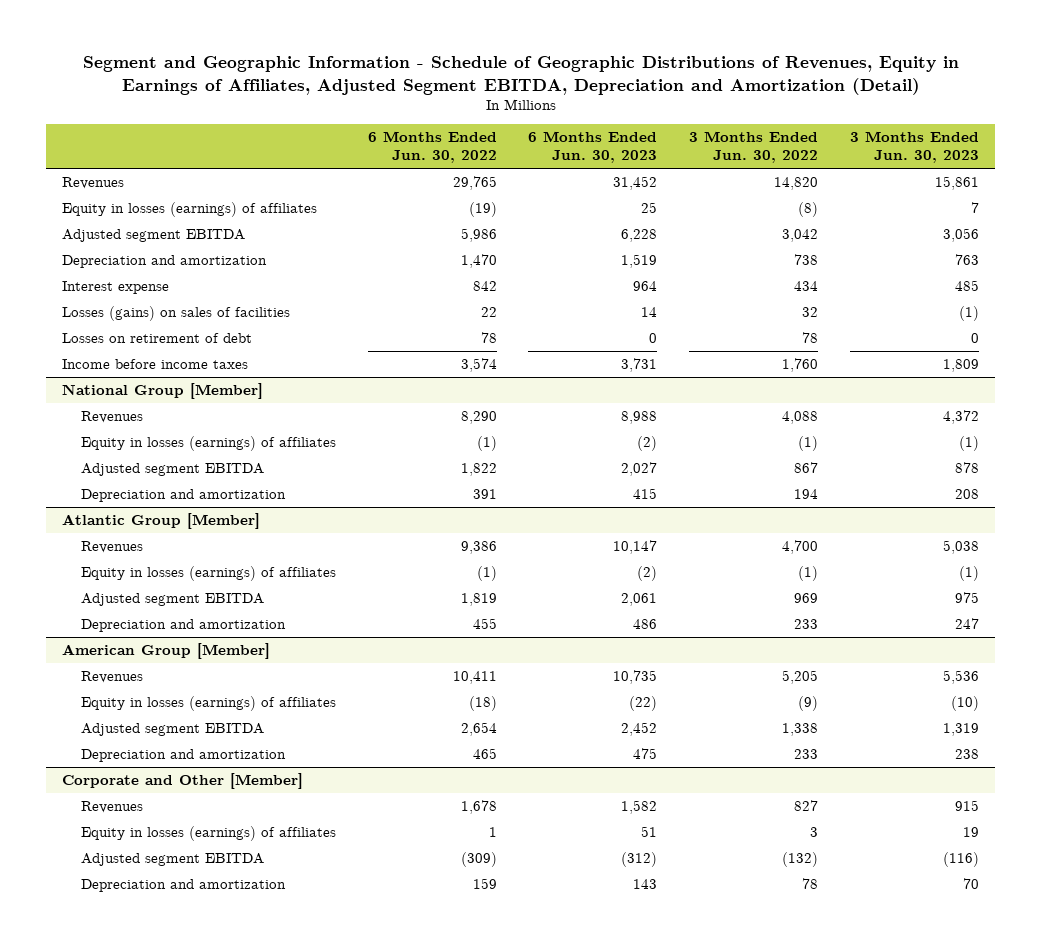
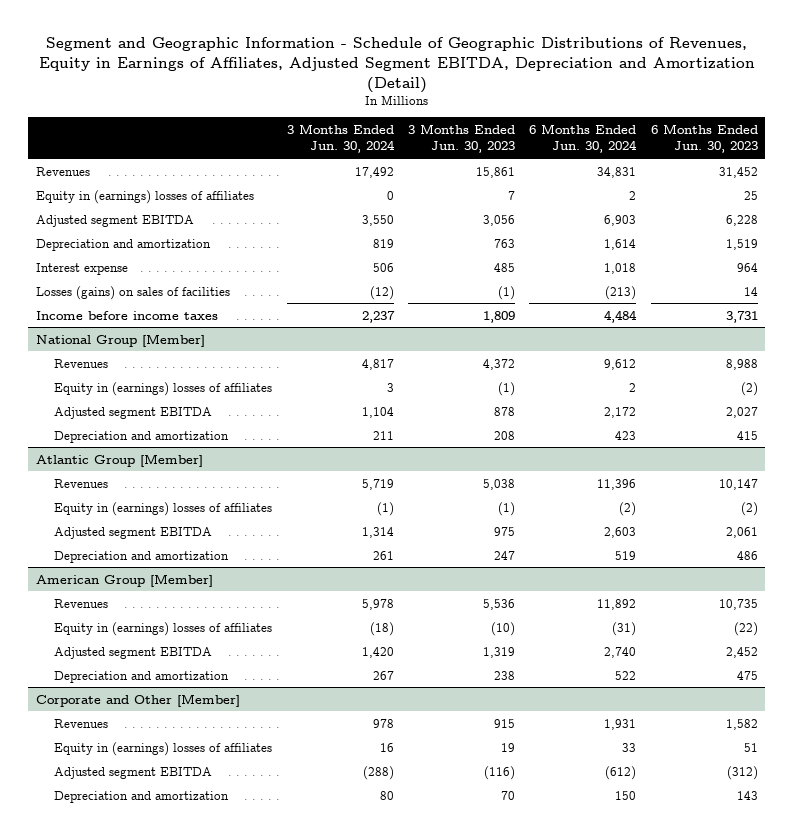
[367,131,497,163] 6 Months Ended Jun. 30, 2022 -> none
[689,131,819,163] 3 Months Ended Jun. 30, 2022 -> none
none -> [286,123,395,154] 3 Months Ended Jun. 30, 2024
none -> [529,123,638,154] 6 Months Ended Jun. 30, 2024
[62,202,318,218] Equity in losses (earnings) of affiliates -> [35,189,254,204] Equity in (earnings) losses of affiliates
[62,333,253,344] Losses on retirement of debt -> none
[80,436,336,452] Equity in losses (earnings) of affiliates -> [54,381,273,396] Equity in (earnings) losses of affiliates
[80,566,336,582] Equity in losses (earnings) of affiliates -> [54,501,273,516] Equity in (earnings) losses of affiliates
[80,696,336,712] Equity in losses (earnings) of affiliates -> [54,621,273,636] Equity in (earnings) losses of affiliates
[80,826,336,842] Equity in losses (earnings) of affiliates -> [54,741,273,756] Equity in (earnings) losses of affiliates

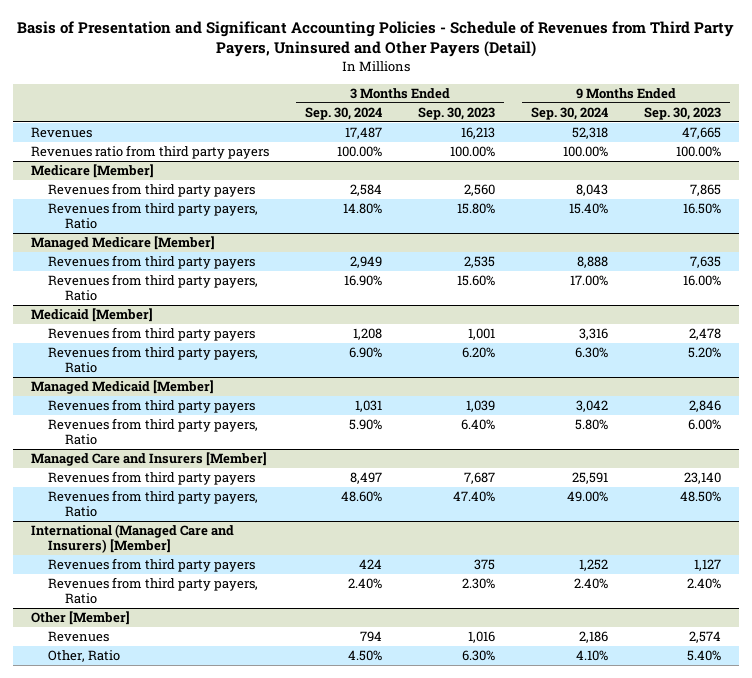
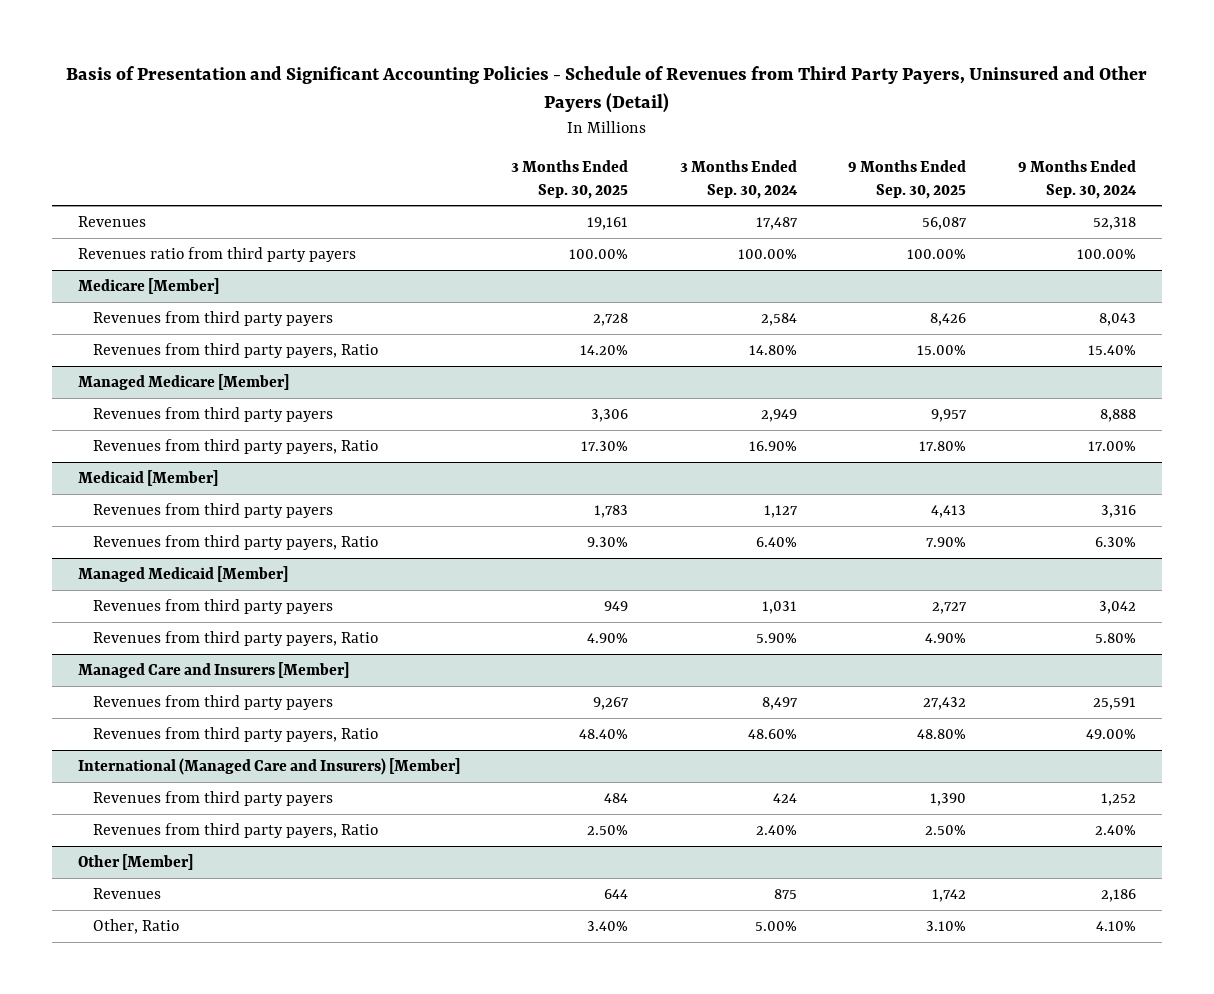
[418,106,496,120] Sep. 30, 2023 -> none
[644,106,722,120] Sep. 30, 2023 -> none
none -> [511,160,629,199] 3 Months Ended Sep. 30, 2025
none -> [848,160,967,199] 9 Months Ended Sep. 30, 2025
[353,328,383,341] 1,208 -> [763,504,798,518] 1,127
[349,347,383,359] 6.90% -> [755,536,797,547] 6.40%
[360,631,383,643] 794 -> [773,888,797,899] 875
[348,650,383,662] 4.50% -> [754,920,797,931] 5.00%

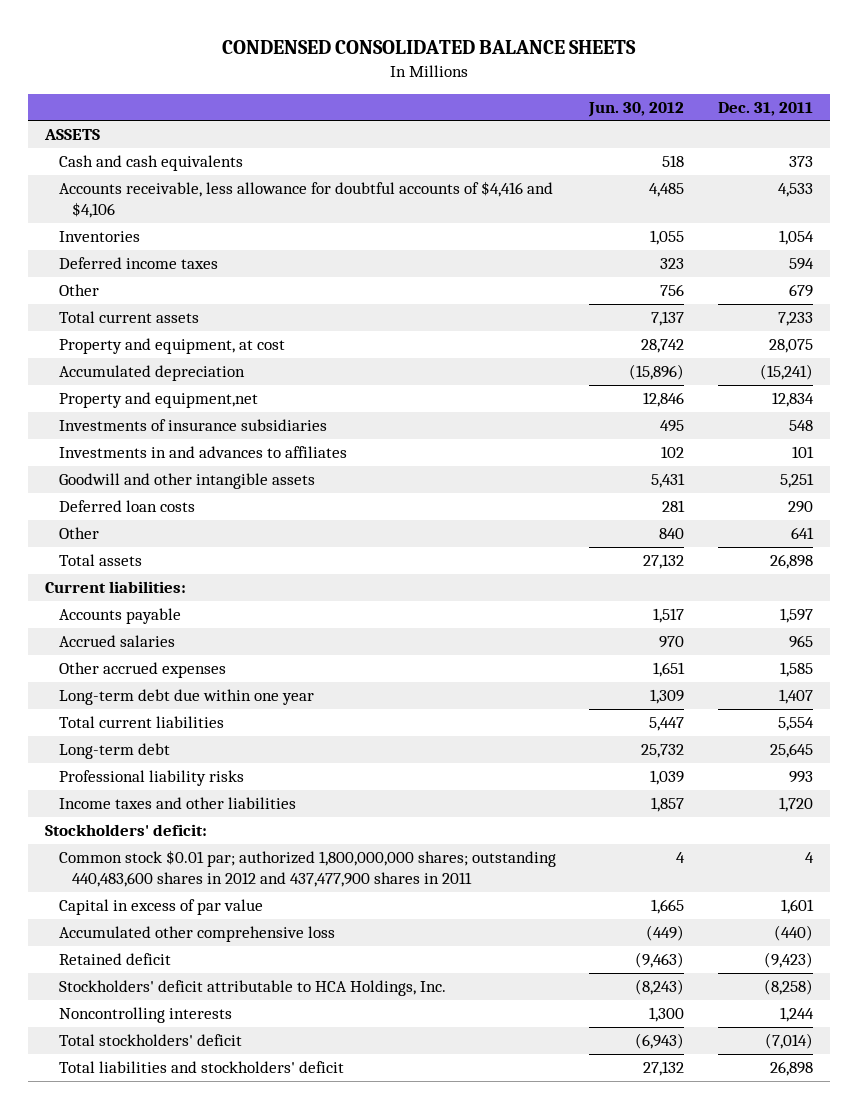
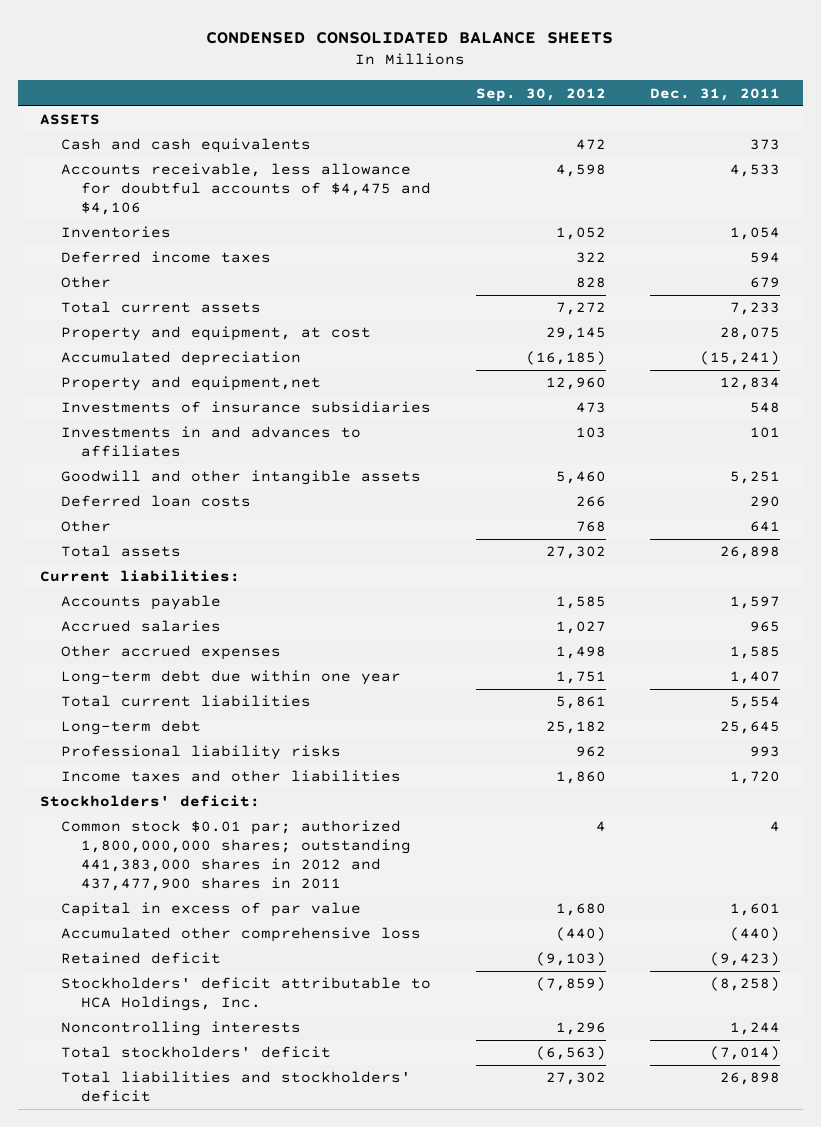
[588,101,685,117] Jun. 30, 2012 -> none
none -> [475,87,606,102] Sep. 30, 2012
[58,180,553,219] Accounts receivable, less allowance for doubtful accounts of $4,416 and $4,106 -> [60,163,431,216] Accounts receivable, less allowance for doubtful accounts of $4,475 and $4,106
[58,849,556,888] Common stock $0.01 par; authorized 1,800,000,000 shares; outstanding 440,483,600 shares in 2012 and 437,477,900 shares in 2011 -> [60,820,411,892] Common stock $0.01 par; authorized 1,800,000,000 shares; outstanding 441,383,000 shares in 2012 and 437,477,900 shares in 2011

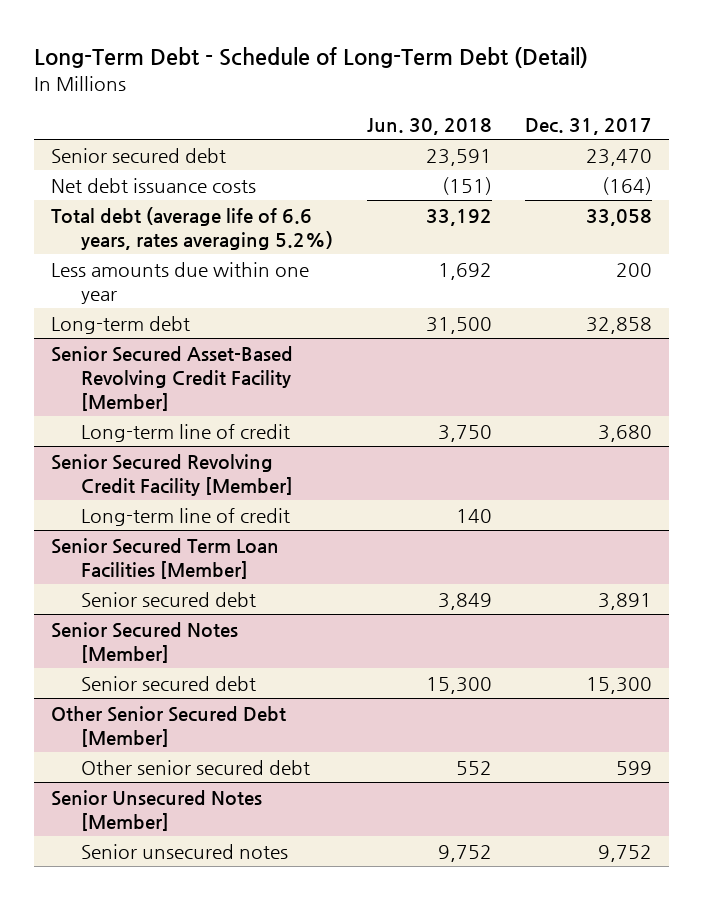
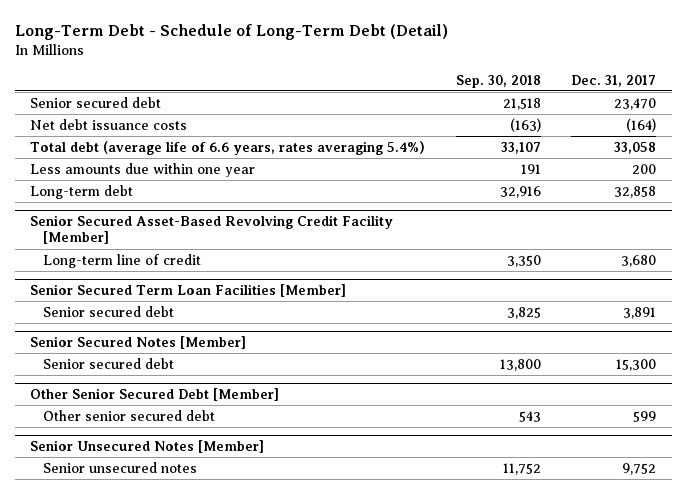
[366,117,492,135] Jun. 30, 2018 -> none
none -> [455,74,541,88] Sep. 30, 2018
[51,206,333,250] Total debt (average life of 6.6 years, rates averaging 5.2%) -> [30,140,426,155] Total debt (average life of 6.6 years, rates averaging 5.4%)
[51,453,293,496] Senior Secured Revolving Credit Facility [Member] -> none
[80,507,290,526] Long-term line of credit -> none

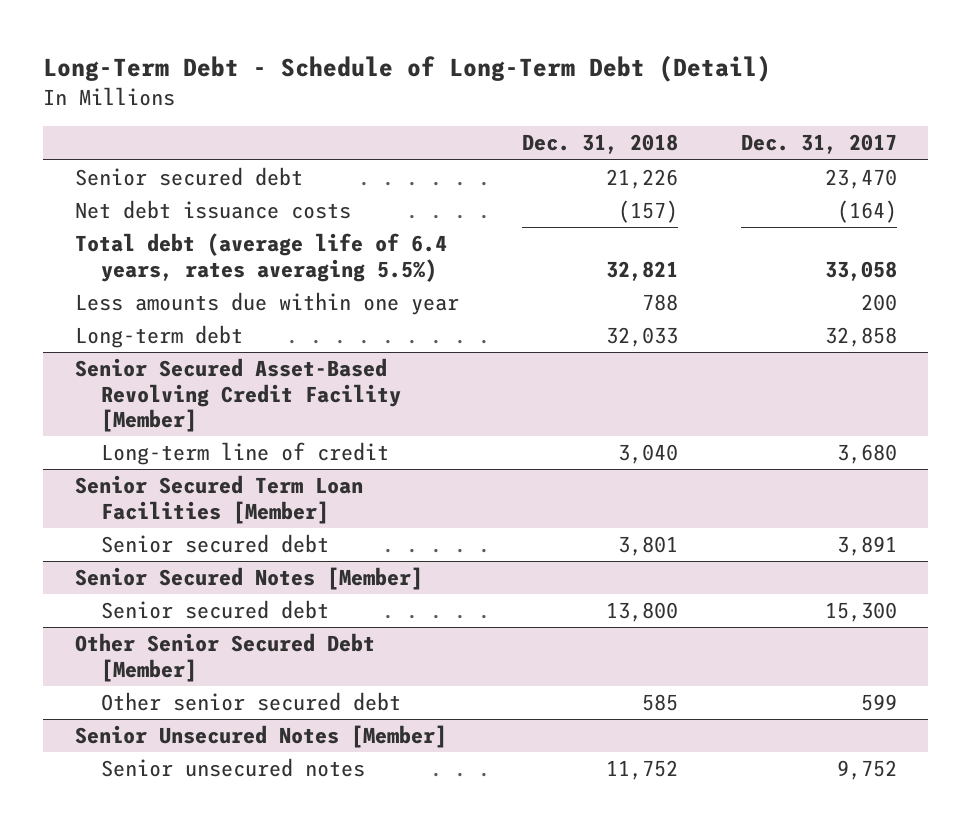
[455,74,541,88] Sep. 30, 2018 -> none
none -> [521,134,678,155] Dec. 31, 2018
[30,140,426,155] Total debt (average life of 6.6 years, rates averaging 5.4%) -> [74,233,447,282] Total debt (average life of 6.4 years, rates averaging 5.5%)

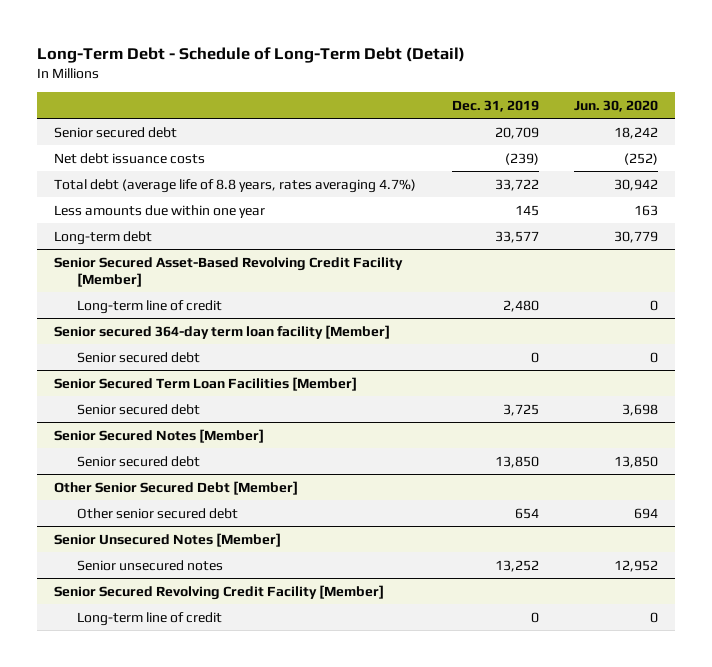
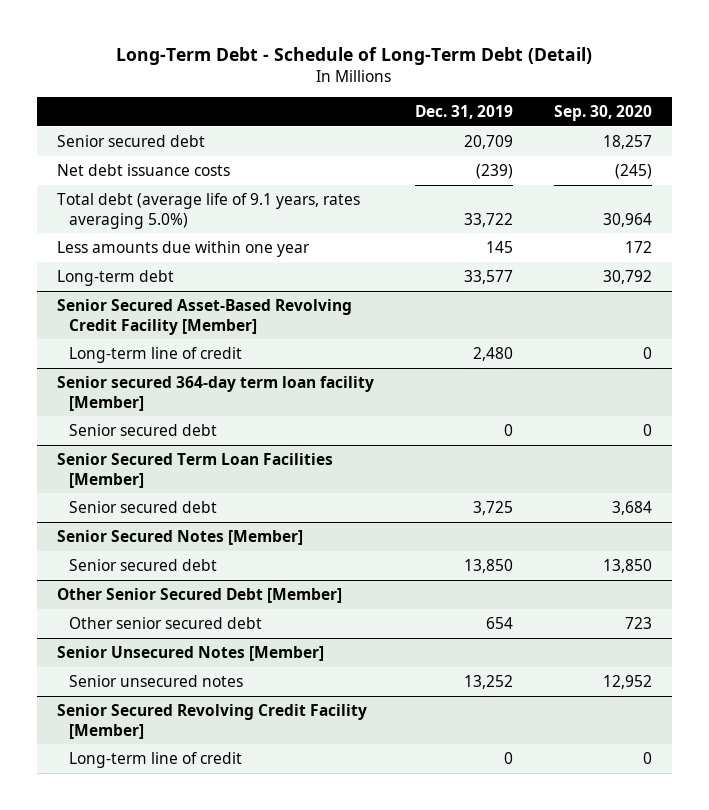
[573,99,658,112] Jun. 30, 2020 -> none
none -> [553,105,652,122] Sep. 30, 2020
[54,178,417,193] Total debt (average life of 8.8 years, rates averaging 4.7%) -> [57,192,361,229] Total debt (average life of 9.1 years, rates averaging 5.0%)

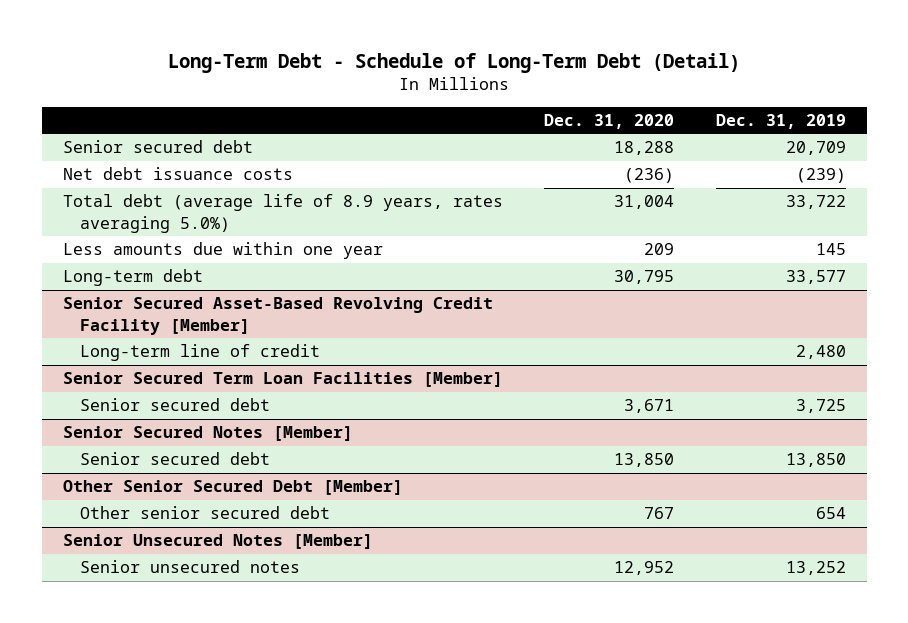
[553,105,652,122] Sep. 30, 2020 -> none
none -> [544,113,675,129] Dec. 31, 2020
[57,192,361,229] Total debt (average life of 9.1 years, rates averaging 5.0%) -> [62,194,503,233] Total debt (average life of 8.9 years, rates averaging 5.0%)
[57,375,375,411] Senior secured 364-day term loan facility [Member] -> none
[69,423,218,436] Senior secured debt -> none
[57,703,368,739] Senior Secured Revolving Credit Facility [Member] -> none
[69,751,243,768] Long-term line of credit -> none

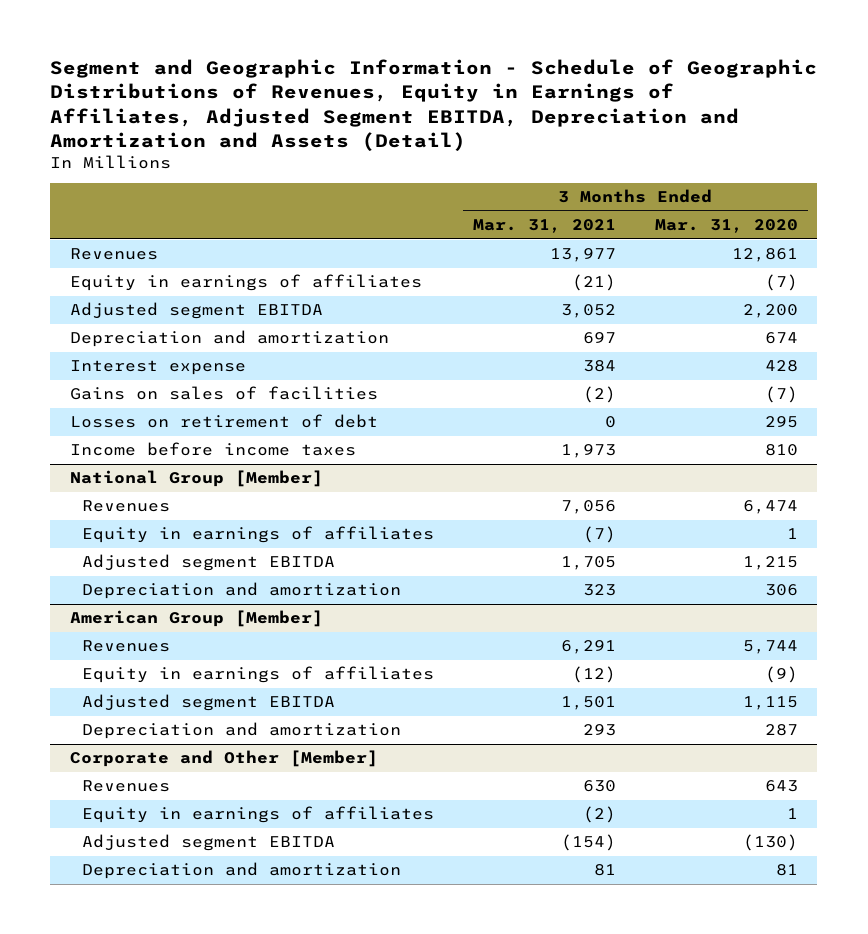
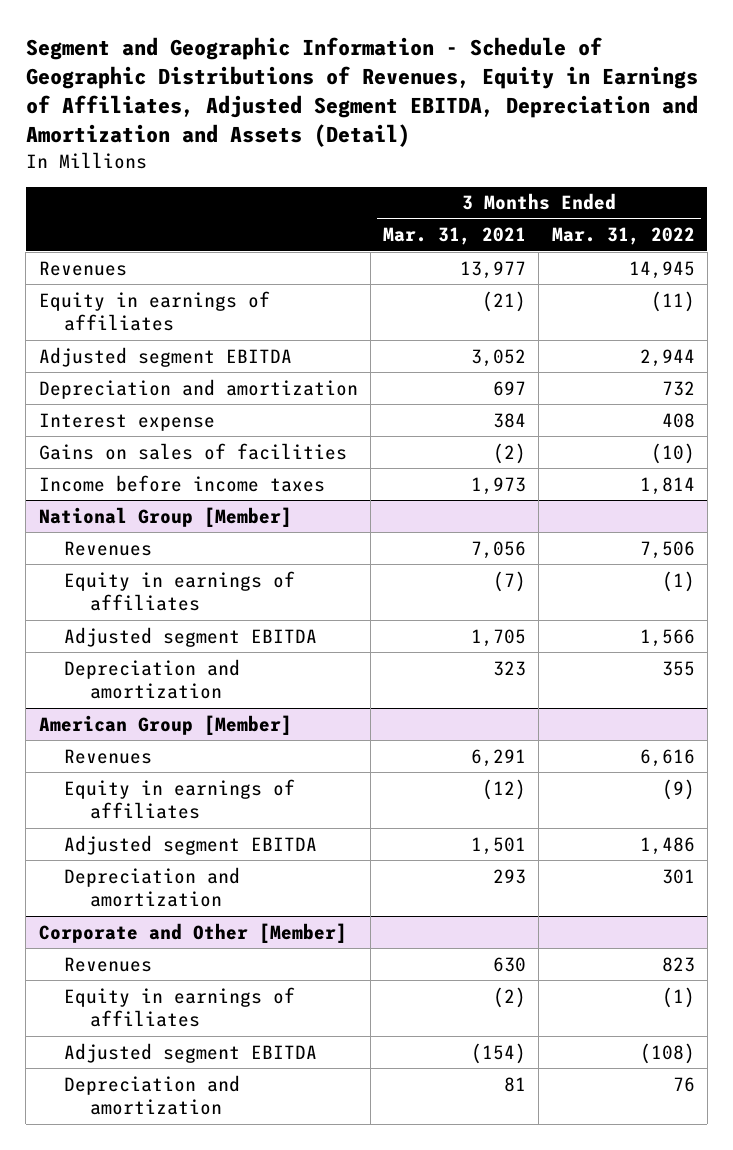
[654,219,798,234] Mar. 31, 2020 -> none
none -> [551,227,695,246] Mar. 31, 2022
[69,414,378,429] Losses on retirement of debt -> none

